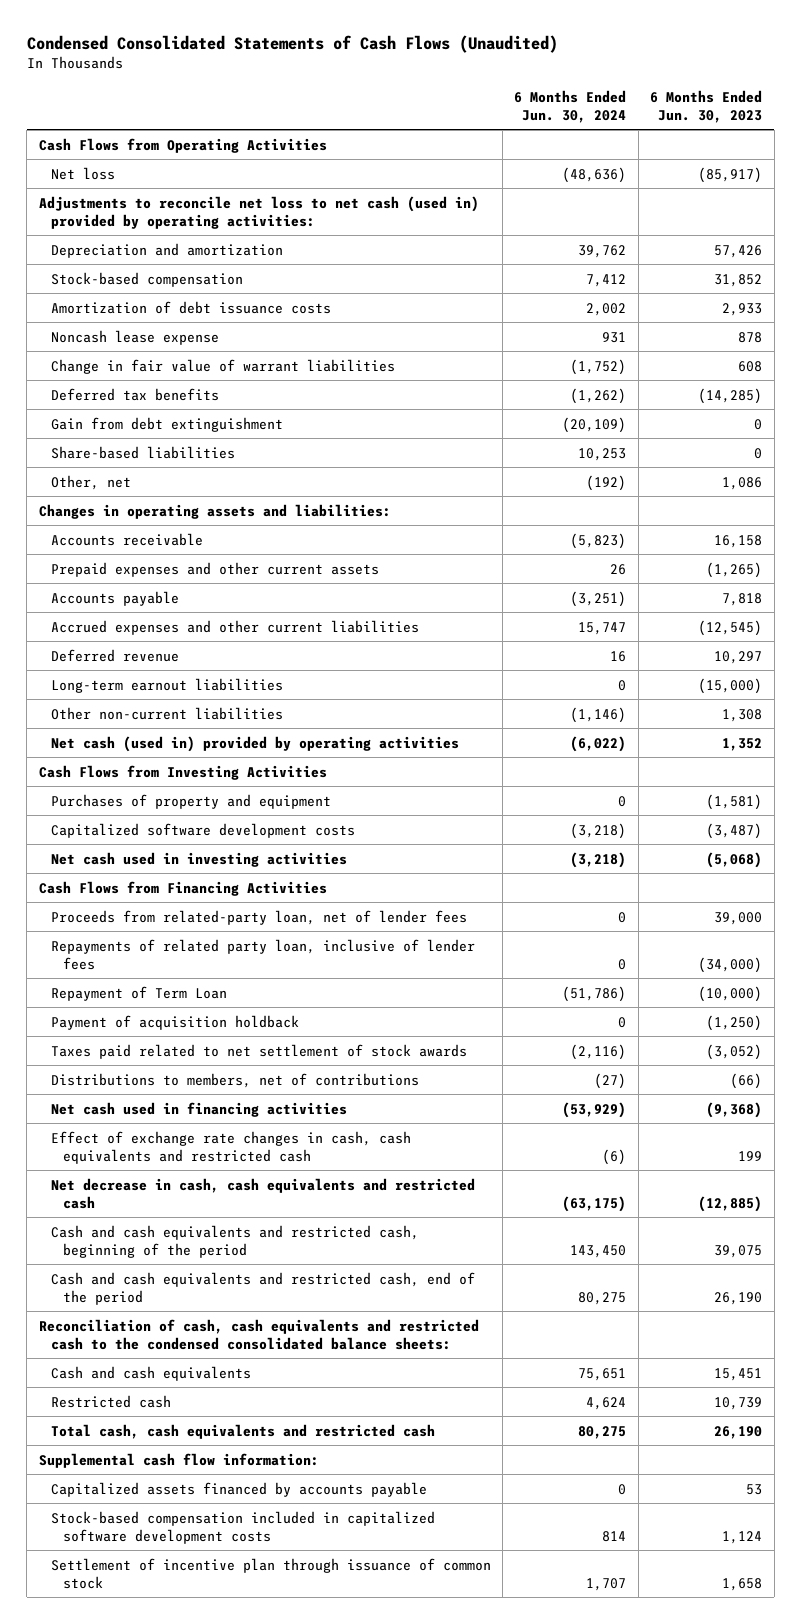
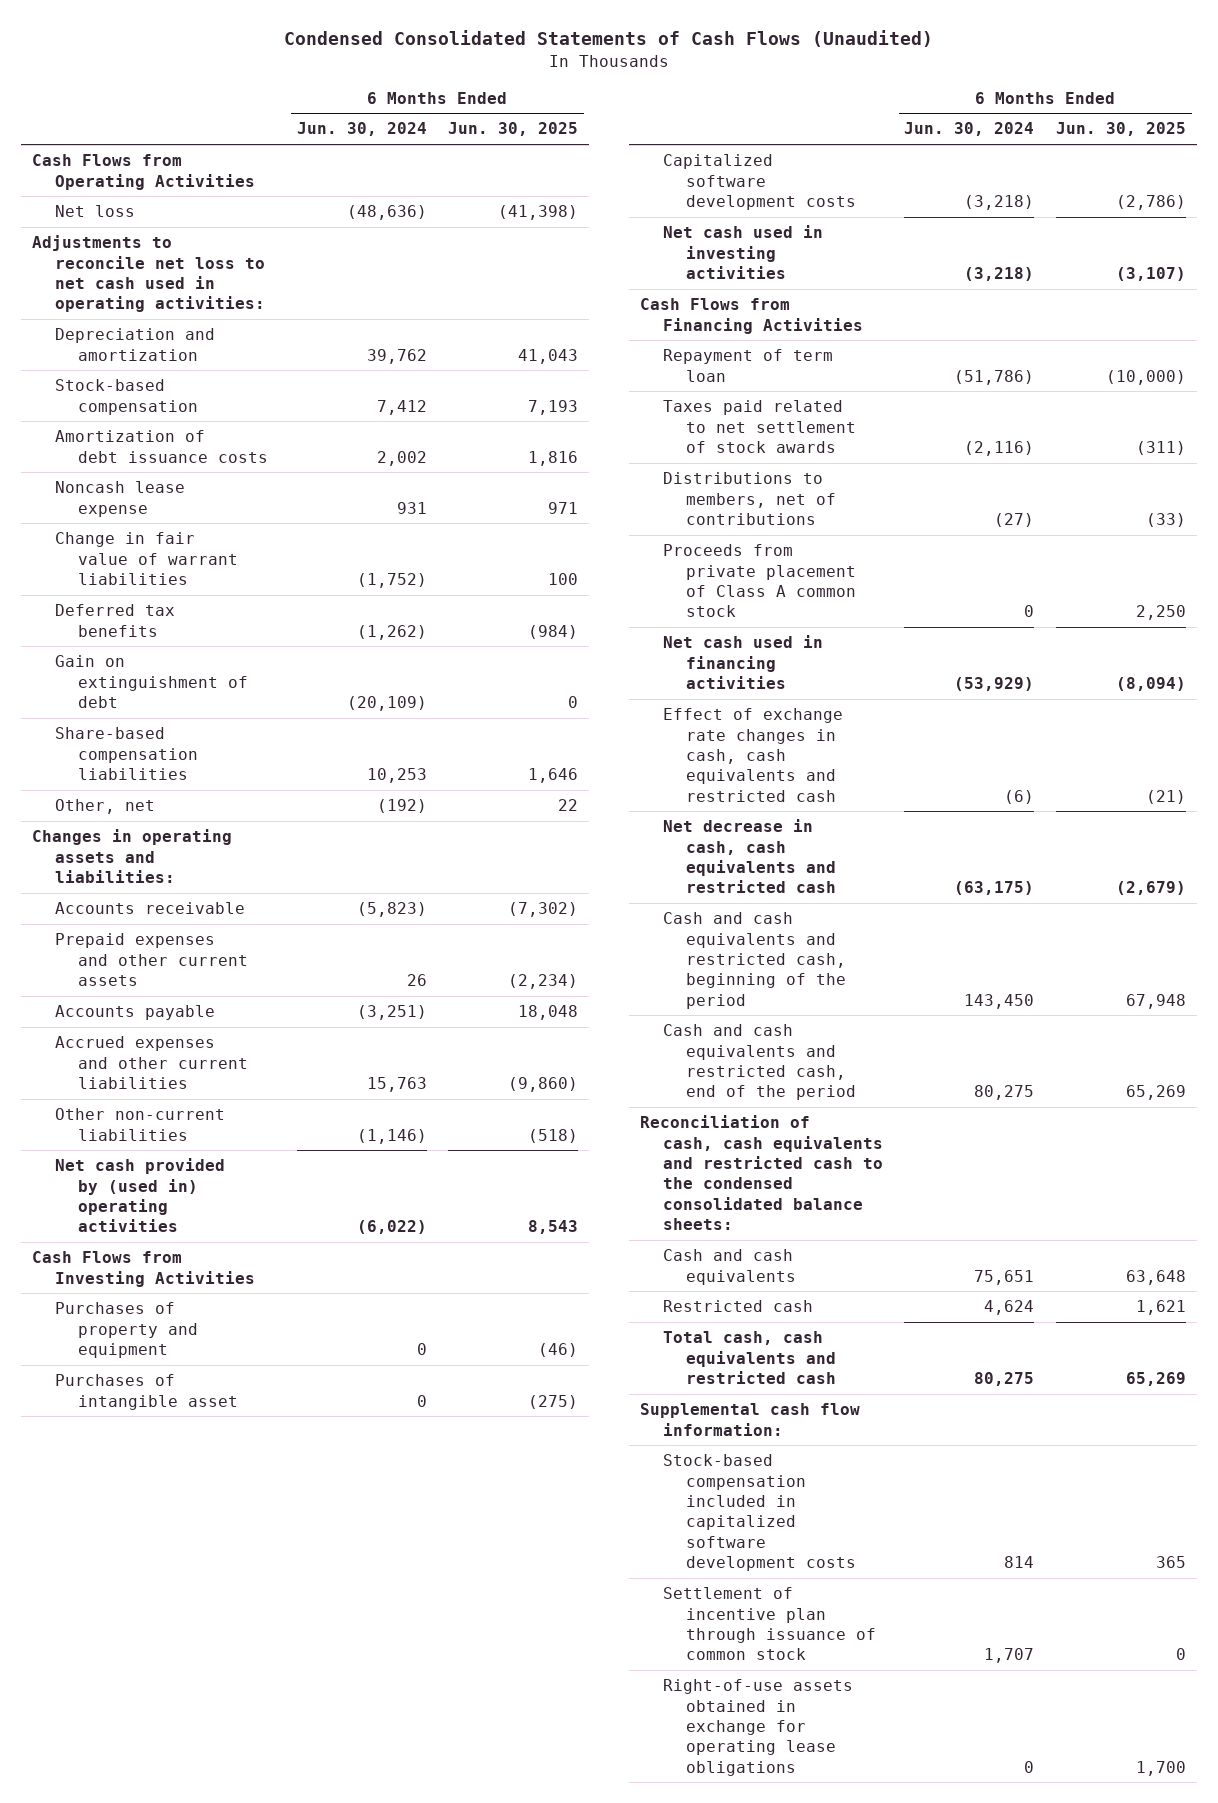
[650,89,763,123] 6 Months Ended Jun. 30, 2023 -> none
none -> [448,122,579,137] Jun. 30, 2025
[38,195,479,229] Adjustments to reconcile net loss to net cash (used in) provided by operating activities: -> [31,235,265,313] Adjustments to reconcile net loss to net cash used in operating activities:
[50,416,283,432] Gain from debt extinguishment -> [54,655,248,708] Gain on extinguishment of debt
[50,445,235,459] Share-based liabilities -> [54,727,198,780] Share-based compensation liabilities
[50,648,179,662] Deferred revenue -> none
[50,677,283,693] Long-term earnout liabilities -> none
[578,621,627,635] 15,747 -> [366,1076,427,1092] 15,763
[50,735,459,752] Net cash (used in) provided by operating activities -> [54,1158,225,1233] Net cash provided by (used in) operating activities
none -> [54,1374,238,1410] Purchases of intangible asset
[50,909,467,925] Proceeds from related-party loan, net of lender fees -> none
[50,938,475,970] Repayments of related party loan, inclusive of lender fees -> none
[50,1014,299,1030] Payment of acquisition holdback -> none
[50,985,227,1001] Repayment of Term Loan -> [662,349,833,382] Repayment of term loan
none -> [662,544,856,618] Proceeds from private placement of Class A common stock
[50,1481,427,1497] Capitalized assets financed by accounts payable -> none
none -> [662,1679,853,1776] Right-of-use assets obtained in exchange for operating lease obligations

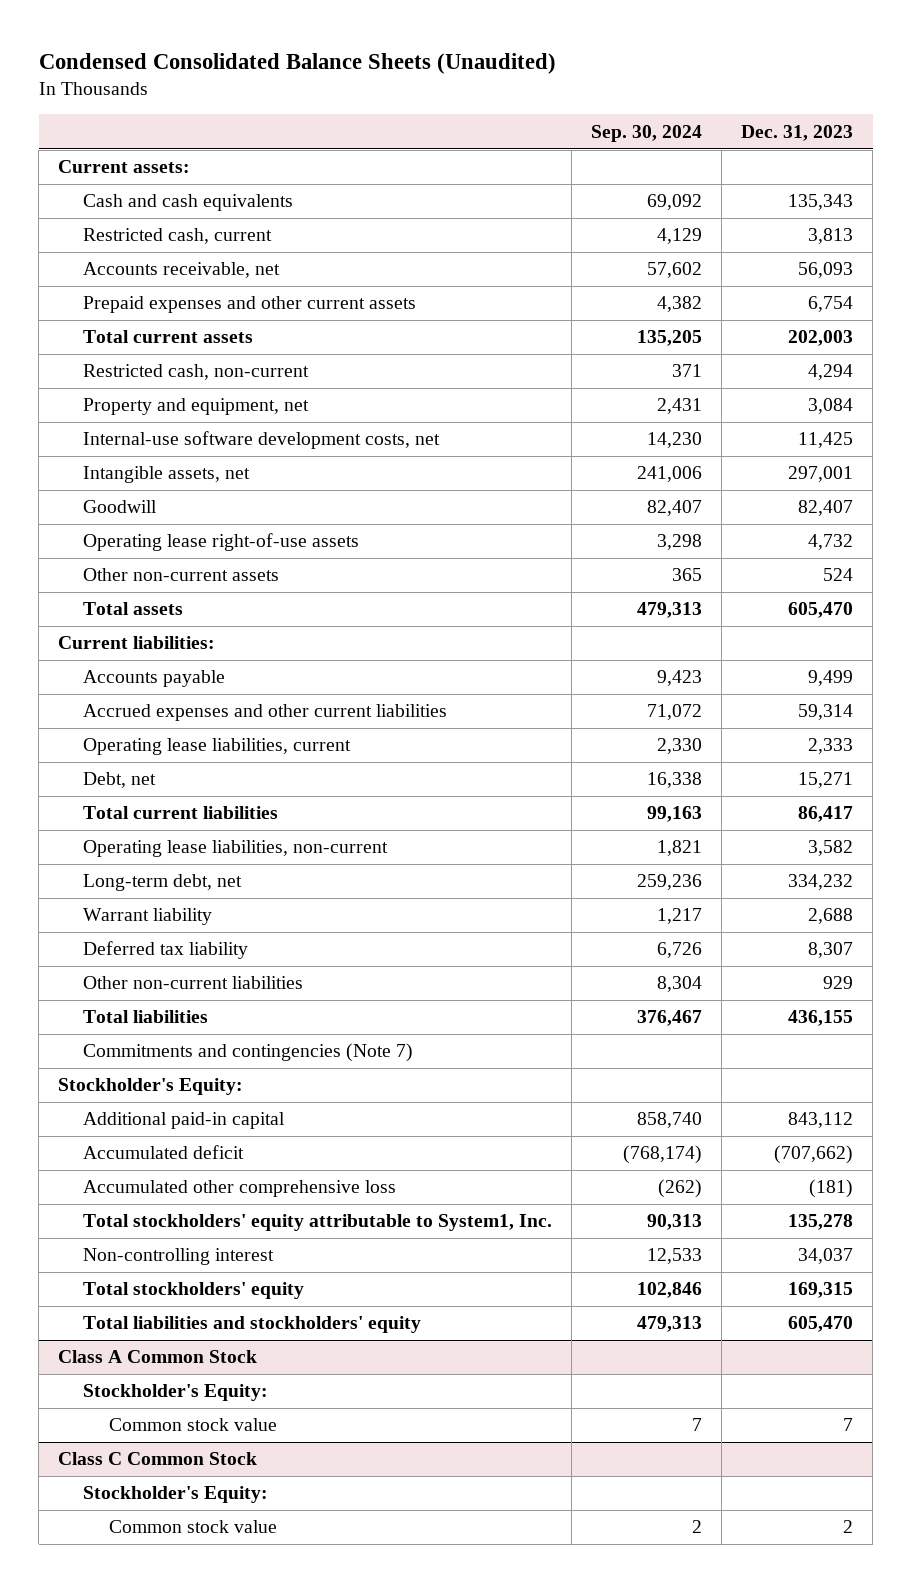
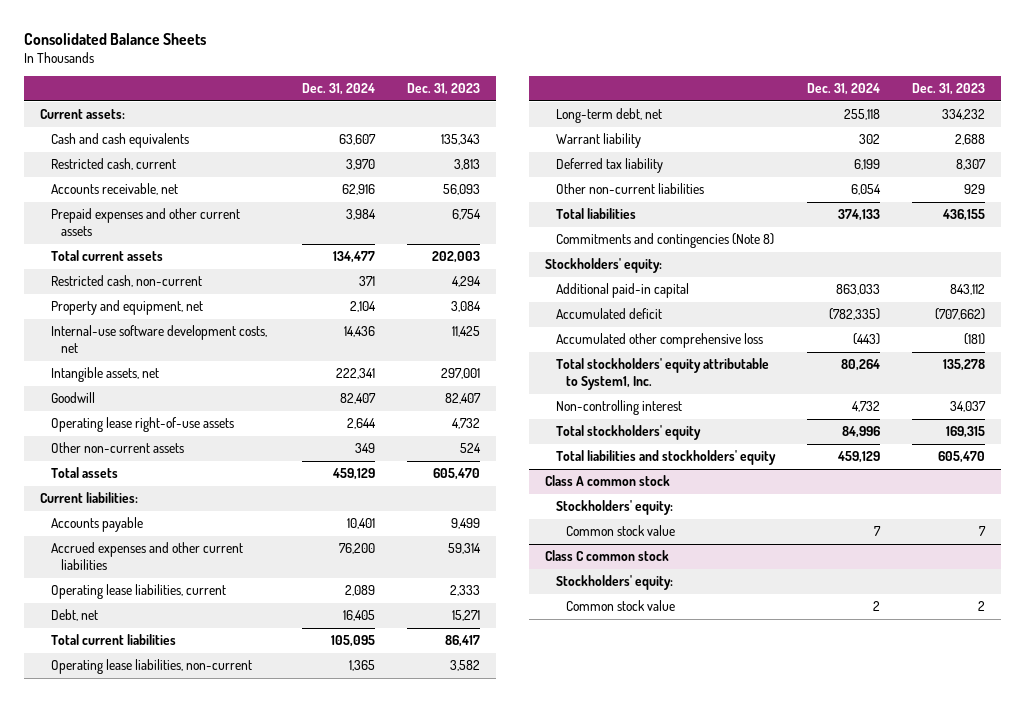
[38,52,556,74] Condensed Consolidated Balance Sheets (Unaudited) -> [24,32,207,45] Consolidated Balance Sheets
[591,124,703,142] Sep. 30, 2024 -> none
none -> [301,83,375,96] Dec. 31, 2024
[83,1043,414,1063] Commitments and contingencies (Note 7) -> [555,233,774,249] Commitments and contingencies (Note 8)
[58,1078,244,1096] Stockholder's Equity: -> [545,258,663,274] Stockholders' equity:
[58,1350,258,1364] Class A Common Stock -> [545,475,671,487] Class A common stock
[83,1384,269,1402] Stockholder's Equity: -> [555,500,673,516] Stockholders' equity:
[58,1452,258,1466] Class C Common Stock -> [545,550,670,562] Class C common stock
[83,1486,269,1504] Stockholder's Equity: -> [555,575,673,591] Stockholders' equity:

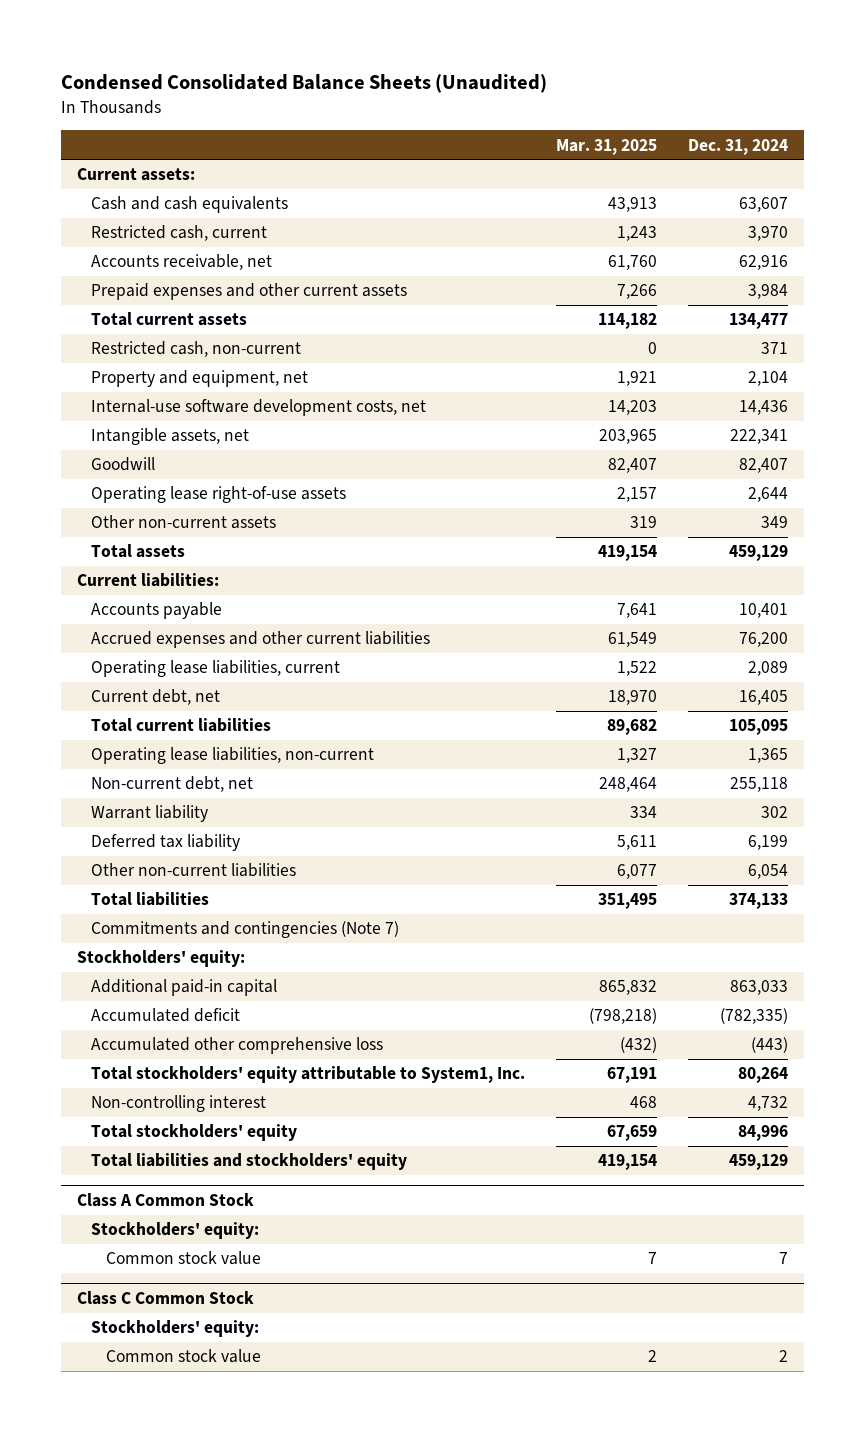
[24,32,207,45] Consolidated Balance Sheets -> [61,73,548,93] Condensed Consolidated Balance Sheets (Unaudited)
[406,83,480,96] Dec. 31, 2023 -> none
none -> [556,138,658,155] Mar. 31, 2025
[50,609,98,622] Debt, net -> [91,689,221,706] Current debt, net
[555,108,662,124] Long-term debt, net -> [91,776,254,793] Non-current debt, net
[555,233,774,249] Commitments and contingencies (Note 8) -> [91,921,400,939] Commitments and contingencies (Note 7)
[545,475,671,487] Class A common stock -> [77,1193,255,1208] Class A Common Stock
[545,550,670,562] Class C common stock -> [77,1291,255,1306] Class C Common Stock

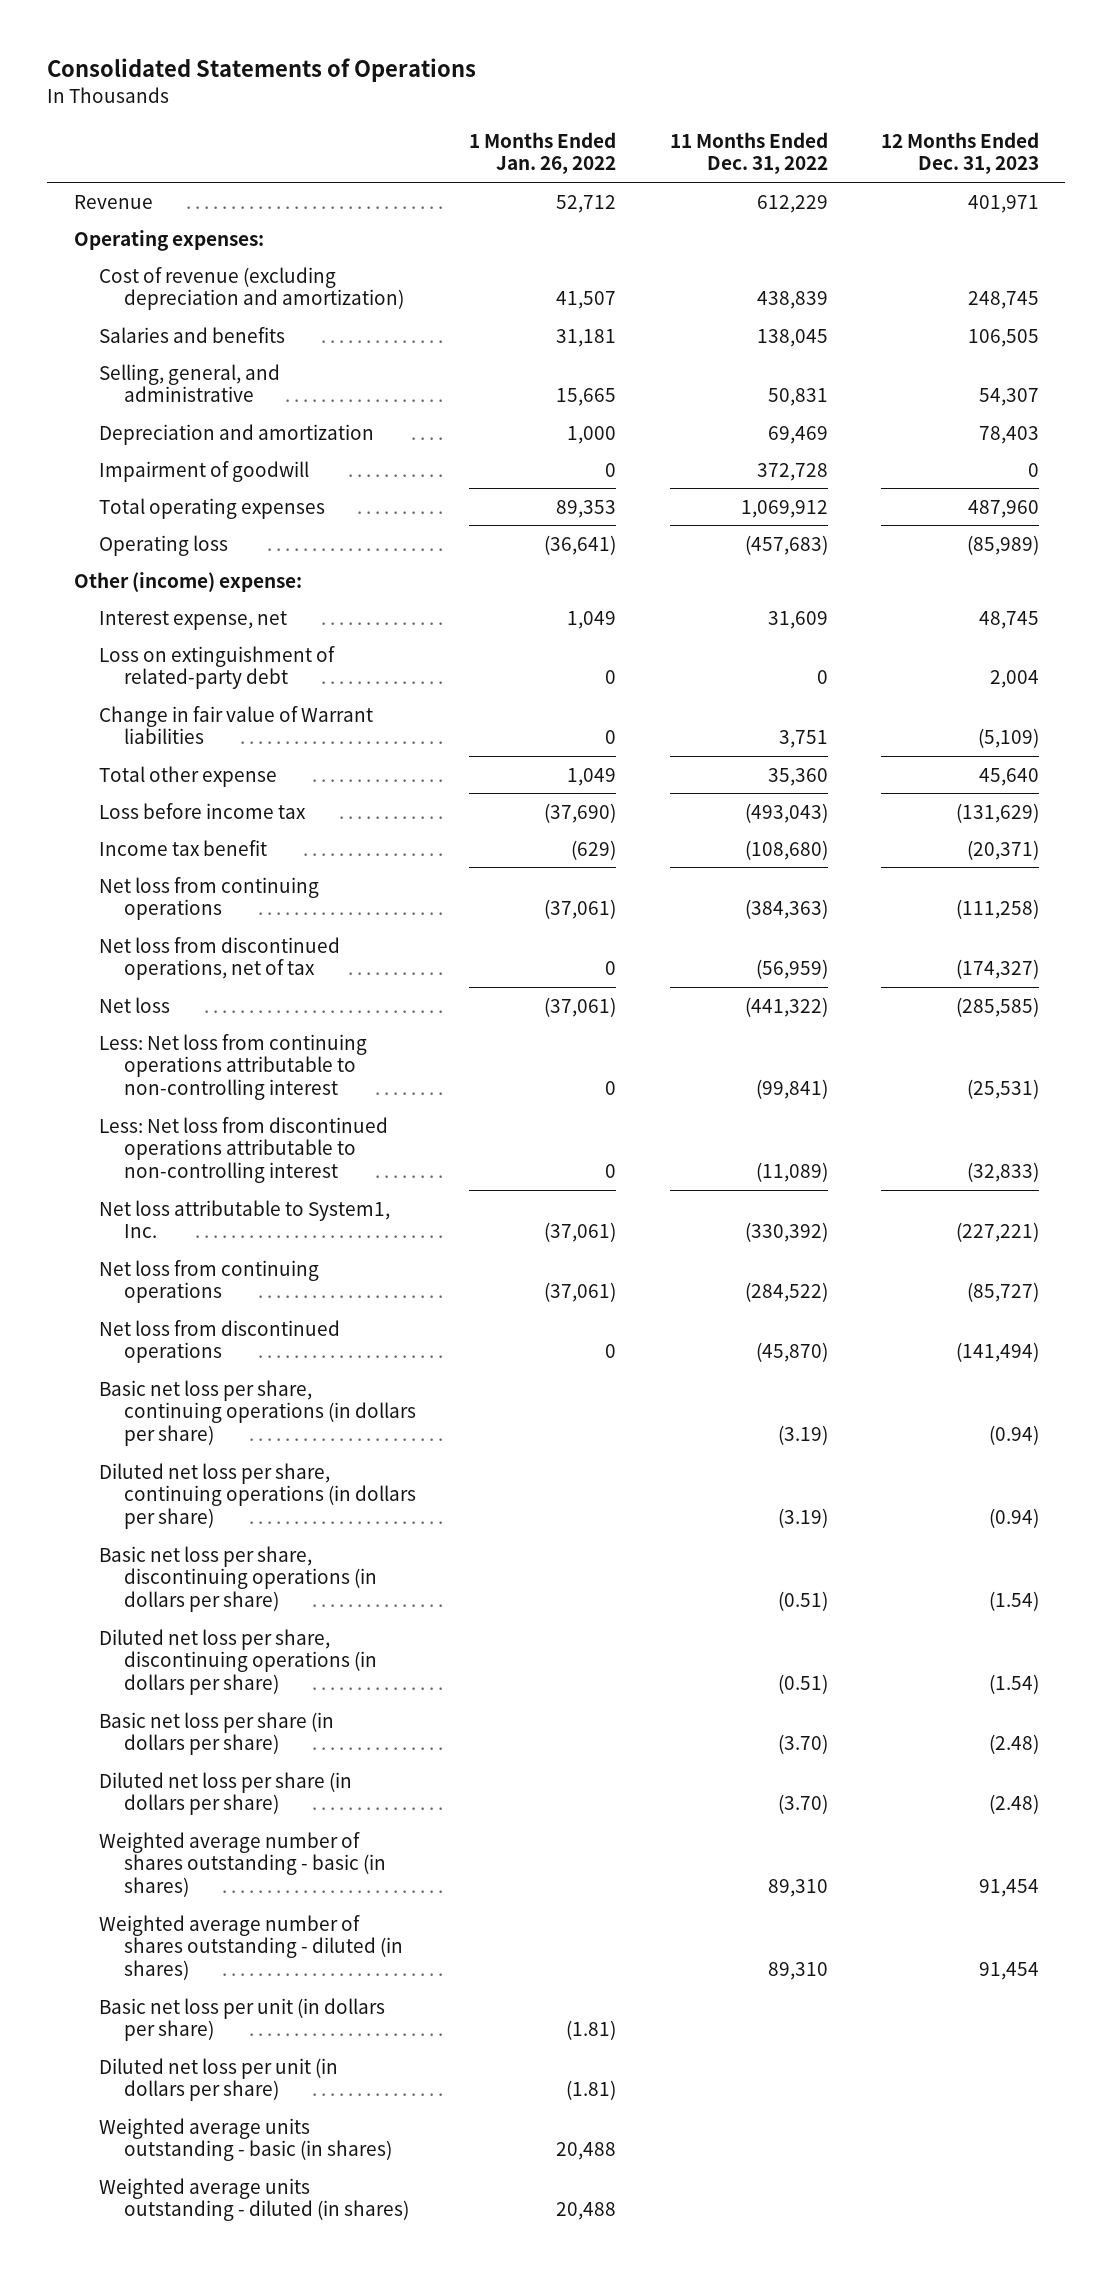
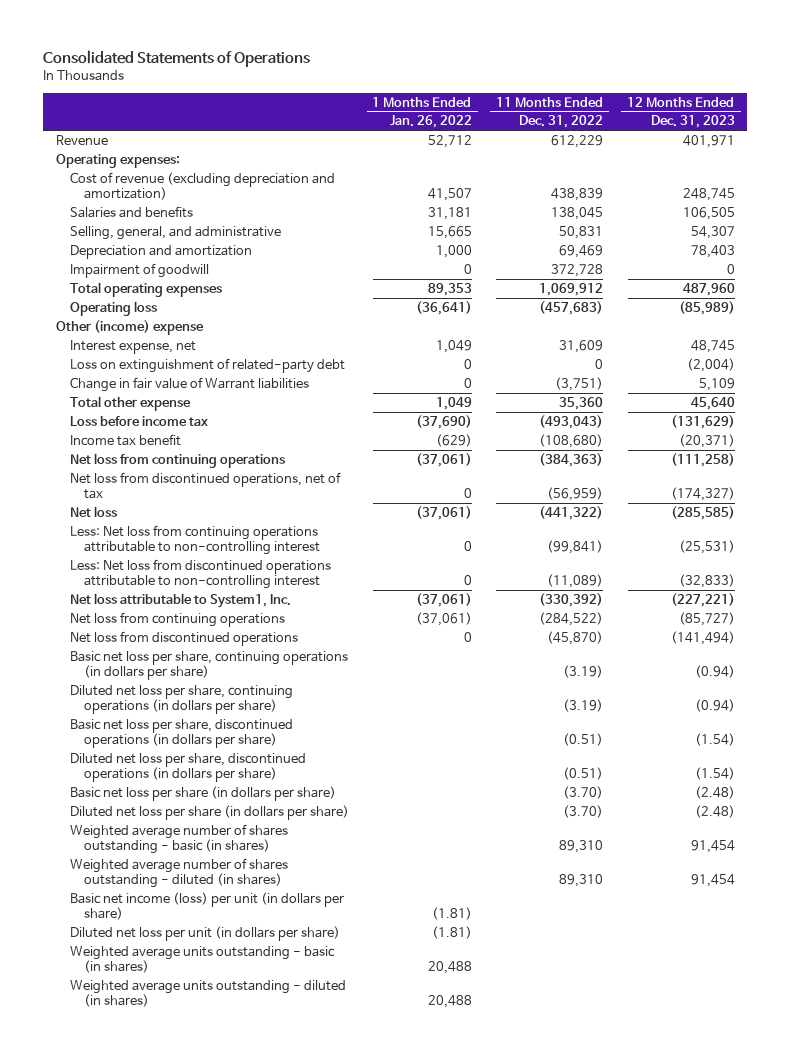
[73,571,302,592] Other (income) expense: -> [55,319,204,335] Other (income) expense
[989,670,1039,689] 2,004 -> [686,357,735,372] (2,004)
[778,730,828,749] 3,751 -> [555,376,604,391] (3,751)
[977,728,1039,749] (5,109) -> [698,377,735,391] 5,109
[99,1545,378,1613] Basic net loss per share, discontinuing operations (in dollars per share) -> [69,718,293,749] Basic net loss per share, discontinued operations (in dollars per share)
[99,1628,378,1696] Diluted net loss per share, discontinuing operations (in dollars per share) -> [69,752,306,783] Diluted net loss per share, discontinued operations (in dollars per share)
[99,1997,386,2042] Basic net loss per unit (in dollars per share) -> [69,891,344,921] Basic net income (loss) per unit (in dollars per share)

